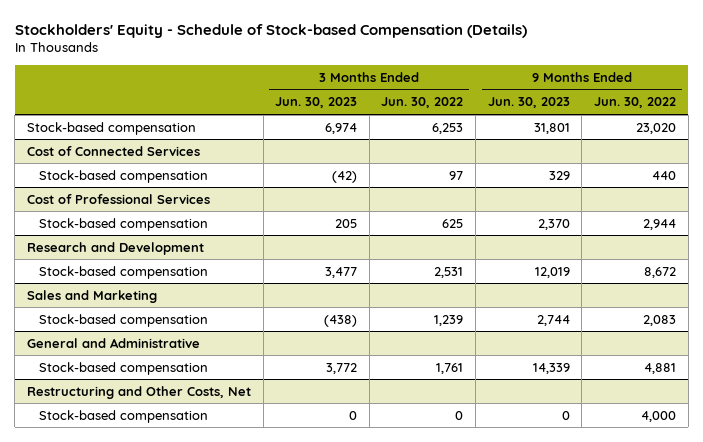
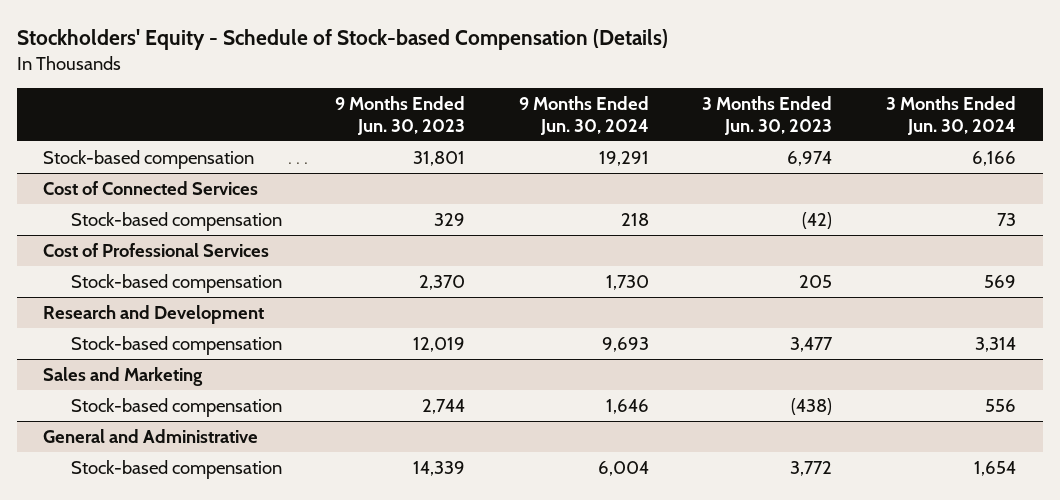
[381,97,464,109] Jun. 30, 2022 -> none
[593,97,676,109] Jun. 30, 2022 -> none
none -> [518,96,649,135] 9 Months Ended Jun. 30, 2024
none -> [886,96,1017,135] 3 Months Ended Jun. 30, 2024
[26,385,251,399] Restructuring and Other Costs, Net -> none
[38,409,208,423] Stock-based compensation -> none

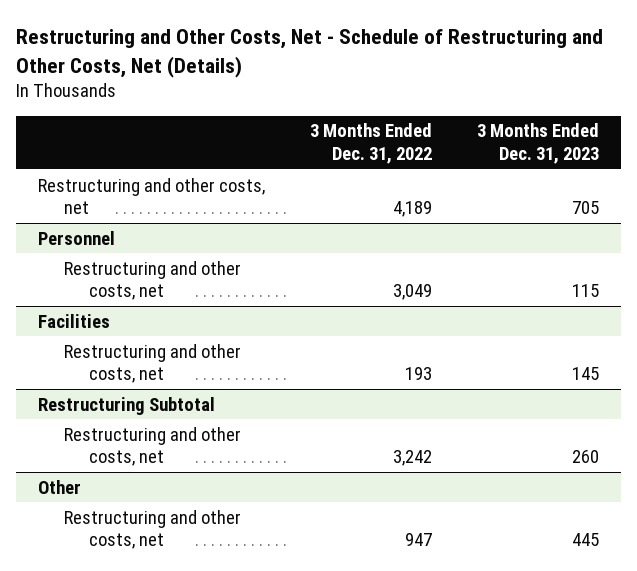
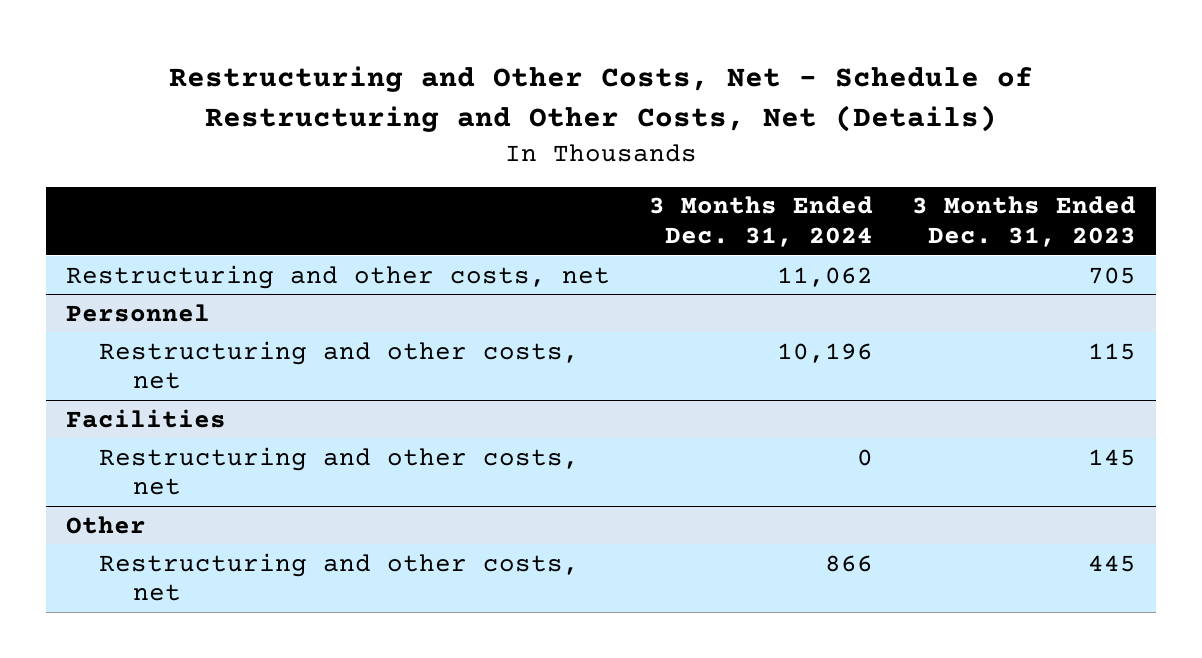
[309,123,432,164] 3 Months Ended Dec. 31, 2022 -> none
none -> [648,196,873,248] 3 Months Ended Dec. 31, 2024
[38,396,216,415] Restructuring Subtotal -> none
[63,426,241,467] Restructuring and other costs, net -> none

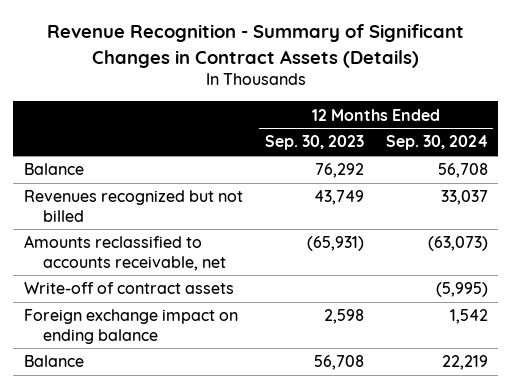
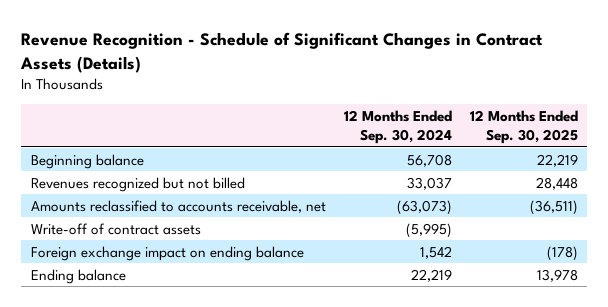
[46,24,464,68] Revenue Recognition - Summary of Significant Changes in Contract Assets (Details) -> [20,32,544,73] Revenue Recognition - Schedule of Significant Changes in Contract Assets (Details)
[264,135,364,151] Sep. 30, 2023 -> none
none -> [469,109,578,145] 12 Months Ended Sep. 30, 2025
[24,163,85,176] Balance -> [30,153,144,169] Beginning balance
[24,355,85,368] Balance -> [30,268,126,284] Ending balance

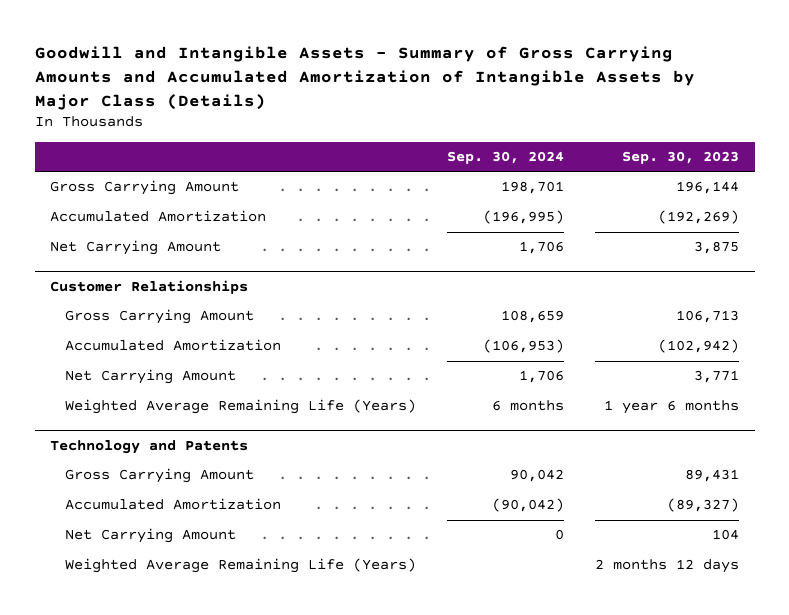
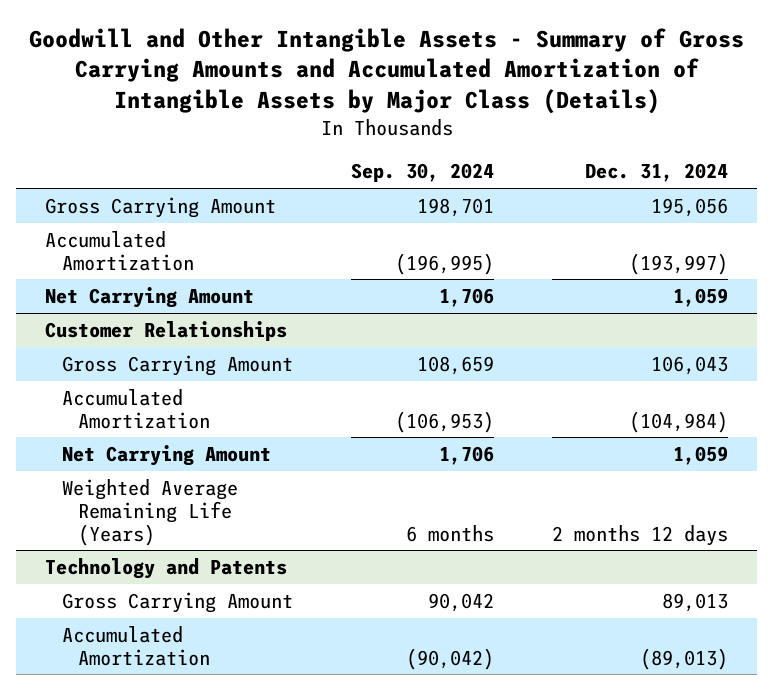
[34,46,695,110] Goodwill and Intangible Assets - Summary of Gross Carrying Amounts and Accumulated Amortization of Intangible Assets by Major Class (Details) -> [28,27,744,115] Goodwill and Other Intangible Assets - Summary of Gross Carrying Amounts and Accumulated Amortization of Intangible Assets by Major Class (Details)
[622,150,740,164] Sep. 30, 2023 -> none
none -> [585,163,729,183] Dec. 31, 2024
[64,528,236,544] Net Carrying Amount -> none
[64,558,416,574] Weighted Average Remaining Life (Years) -> none

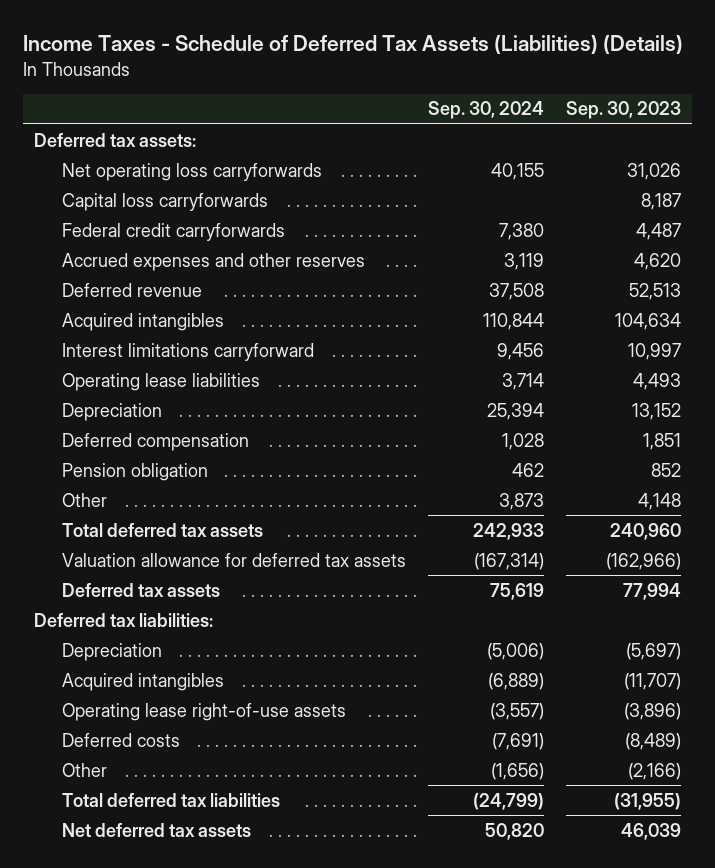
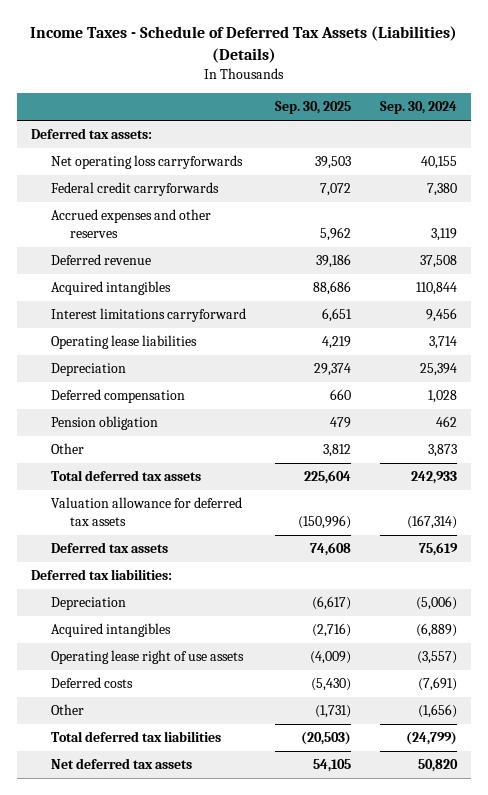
[566,101,682,120] Sep. 30, 2023 -> none
none -> [274,101,351,115] Sep. 30, 2025
[62,192,269,211] Capital loss carryforwards -> none
[62,702,347,721] Operating lease right-of-use assets -> [50,650,244,665] Operating lease right of use assets

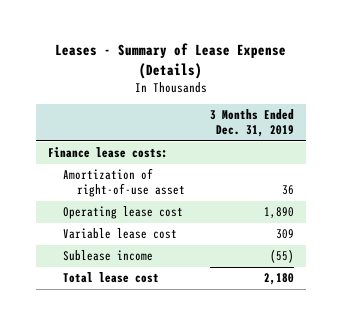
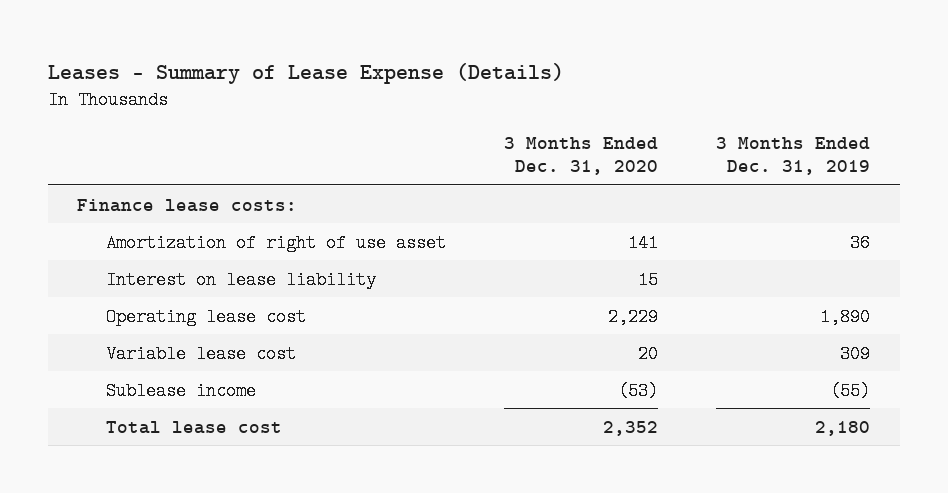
none -> [504,137,659,176] 3 Months Ended Dec. 31, 2020
[62,168,186,198] Amortization of right-of-use asset -> [105,233,446,252] Amortization of right of use asset
none -> [105,270,376,289] Interest on lease liability

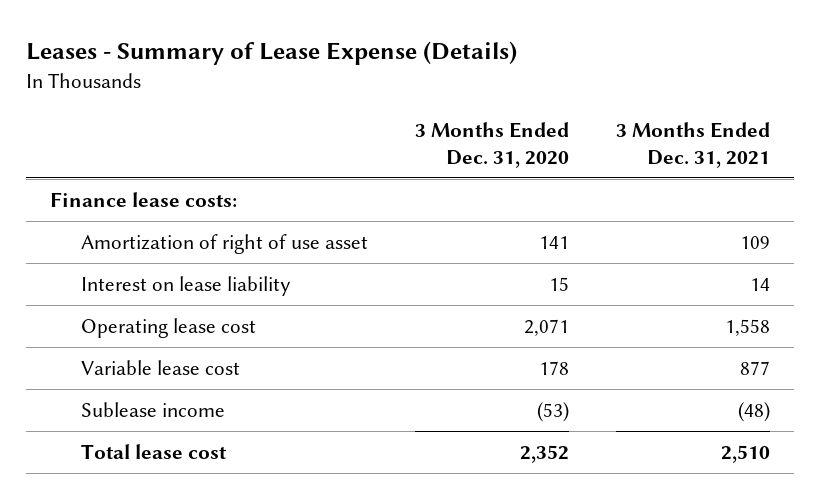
[716,137,871,176] 3 Months Ended Dec. 31, 2019 -> none
none -> [616,121,771,168] 3 Months Ended Dec. 31, 2021
[608,307,659,326] 2,229 -> [524,318,570,336] 2,071
[638,344,659,363] 20 -> [539,360,570,375] 178

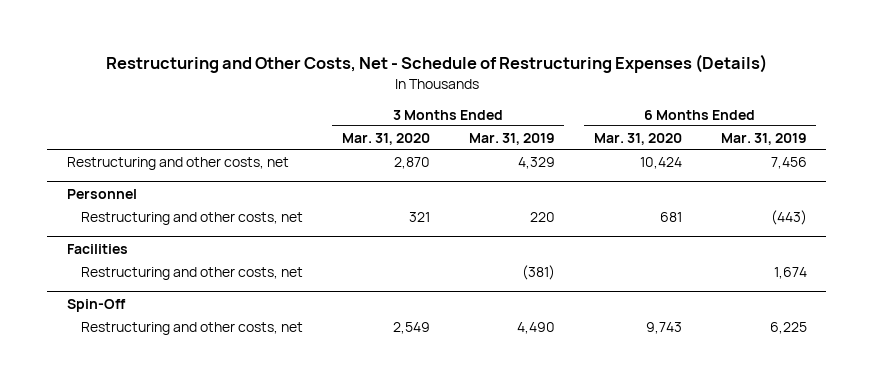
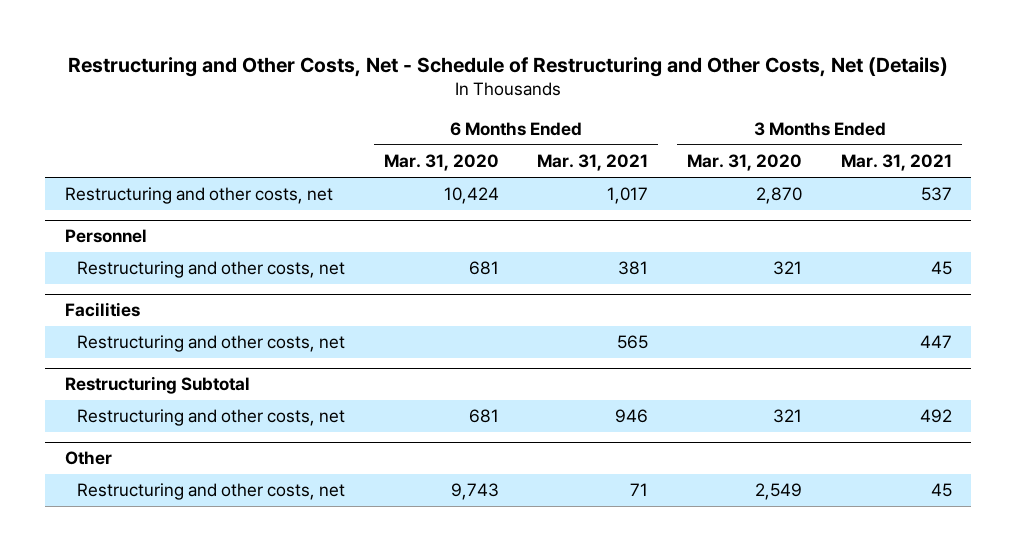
[105,54,767,74] Restructuring and Other Costs, Net - Schedule of Restructuring Expenses (Details) -> [68,57,949,78] Restructuring and Other Costs, Net - Schedule of Restructuring and Other Costs, Net (Details)
[468,132,555,145] Mar. 31, 2019 -> none
[720,132,807,145] Mar. 31, 2019 -> none
none -> [537,154,649,172] Mar. 31, 2021
none -> [841,154,953,172] Mar. 31, 2021
[66,298,126,312] Spin-Off -> none
none -> [64,376,250,395] Restructuring Subtotal
none -> [76,409,345,427] Restructuring and other costs, net
none -> [64,451,112,466] Other

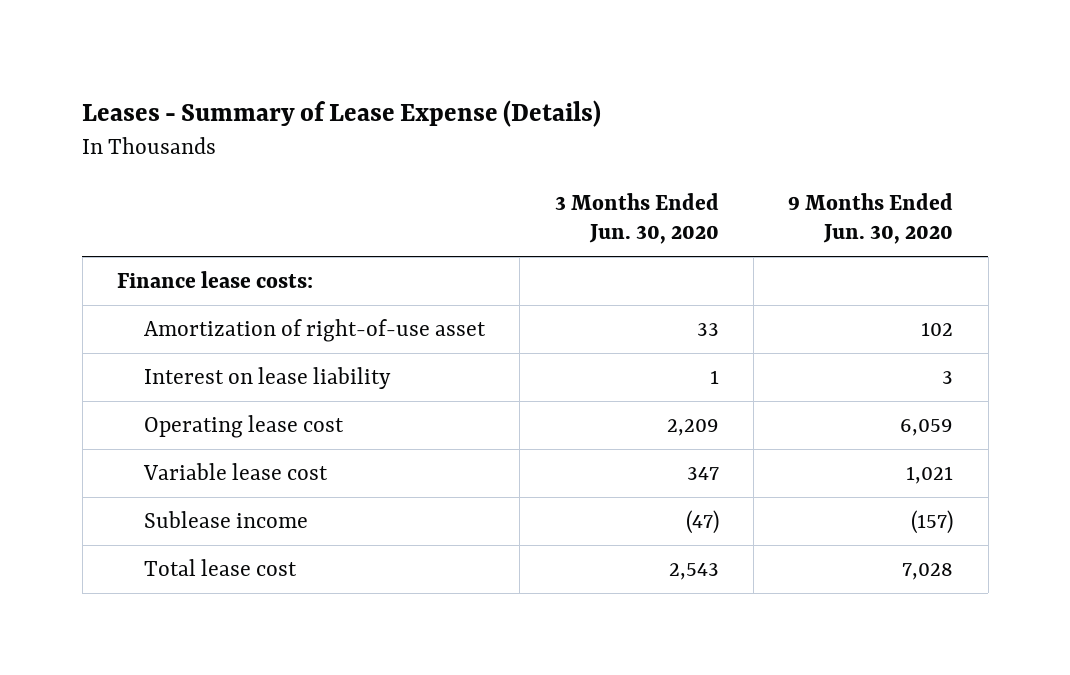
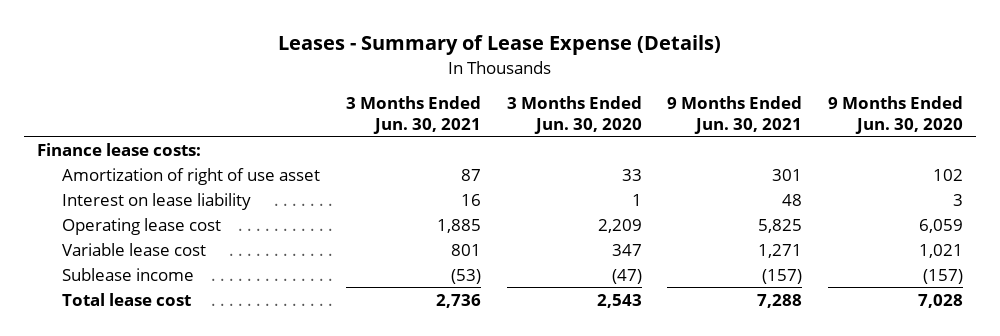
none -> [345,96,481,134] 3 Months Ended Jun. 30, 2021
none -> [667,96,803,134] 9 Months Ended Jun. 30, 2021
[144,319,487,343] Amortization of right-of-use asset -> [62,167,321,185] Amortization of right of use asset

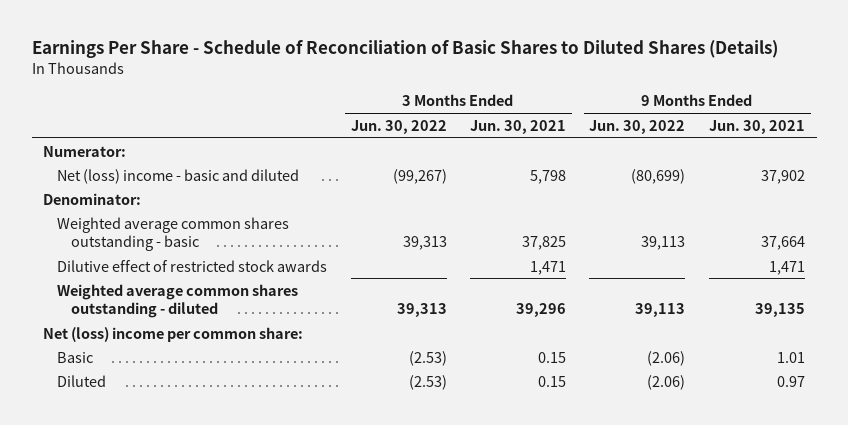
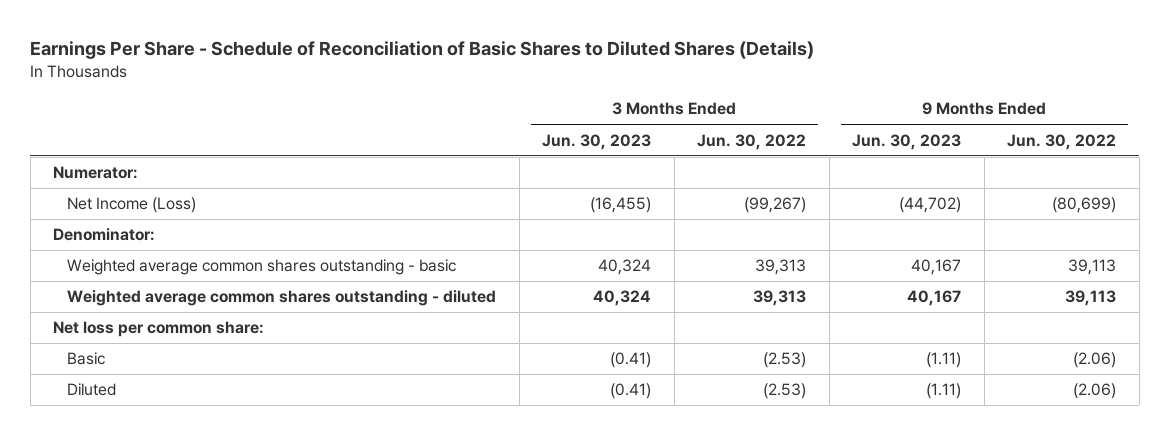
[470,119,567,134] Jun. 30, 2021 -> none
[708,119,805,134] Jun. 30, 2021 -> none
none -> [542,133,652,150] Jun. 30, 2023
none -> [852,133,962,150] Jun. 30, 2023
[57,168,300,184] Net (loss) income - basic and diluted -> [67,197,197,214] Net Income (Loss)
[57,259,328,272] Dilutive effect of restricted stock awards -> none
[43,326,304,342] Net (loss) income per common share: -> [53,321,265,338] Net loss per common share:

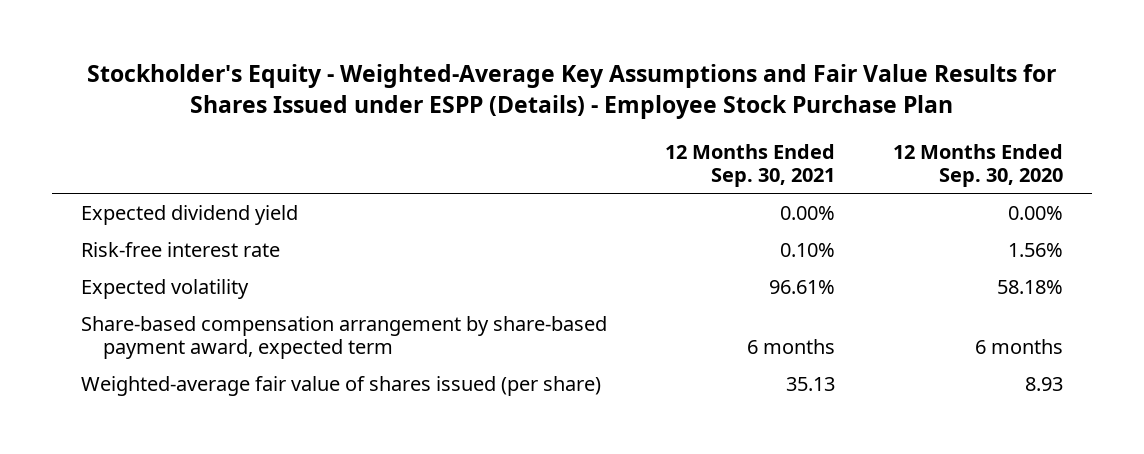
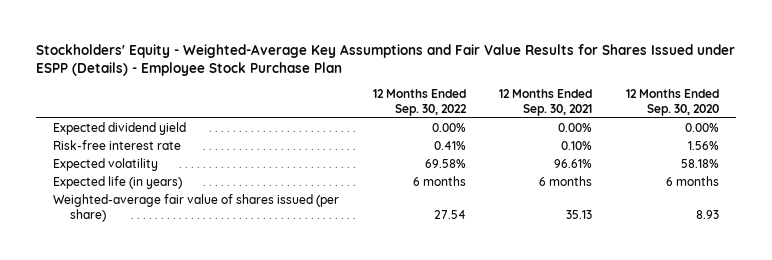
[86,64,1056,120] Stockholder's Equity - Weighted-Average Key Assumptions and Fair Value Results for Shares Issued under ESPP (Details) - Employee Stock Purchase Plan -> [36,43,736,77] Stockholders' Equity - Weighted-Average Key Assumptions and Fair Value Results for Shares Issued under ESPP (Details) - Employee Stock Purchase Plan
none -> [372,89,467,116] 12 Months Ended Sep. 30, 2022
[80,315,607,359] Share-based compensation arrangement by share-based payment award, expected term -> [53,176,183,190] Expected life (in years)

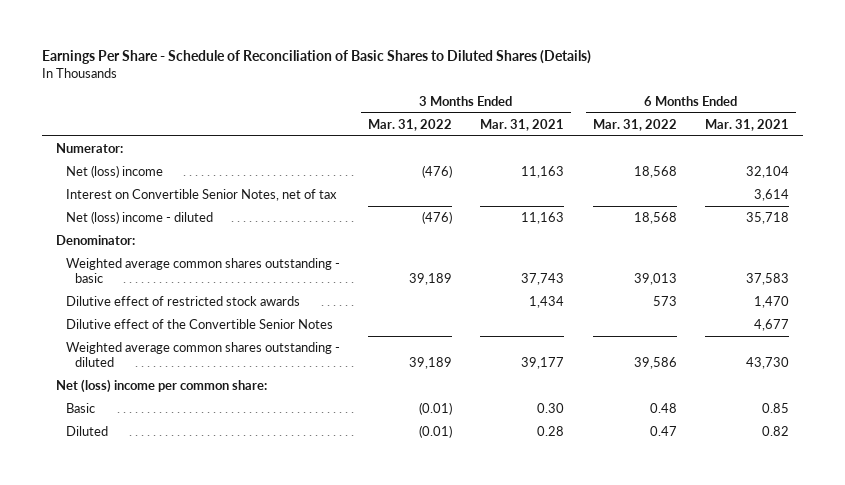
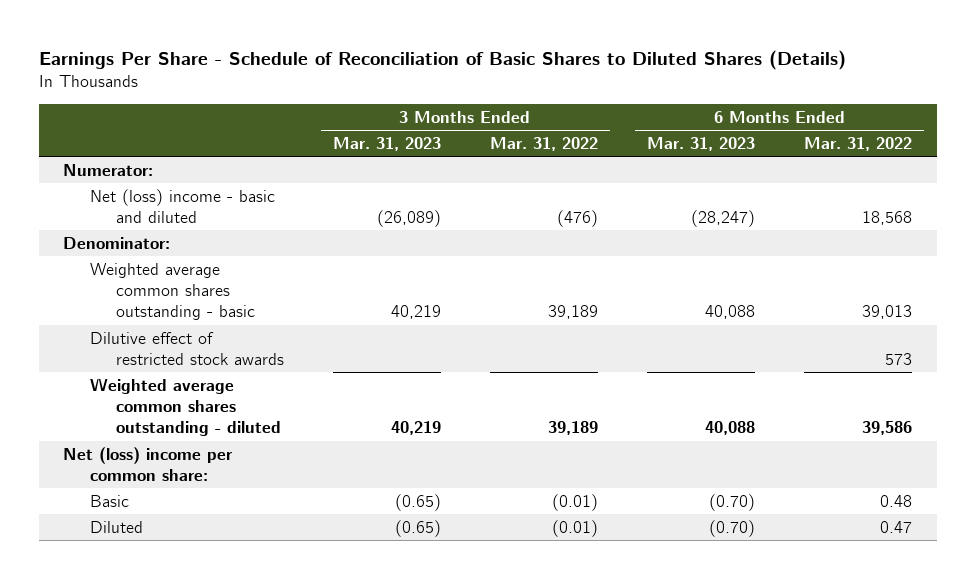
[480,118,565,131] Mar. 31, 2021 -> none
[704,118,789,131] Mar. 31, 2021 -> none
none -> [332,136,441,151] Mar. 31, 2023
none -> [647,136,756,151] Mar. 31, 2023
[65,188,337,201] Interest on Convertible Senior Notes, net of tax -> none
[65,210,213,224] Net (loss) income - diluted -> none
[65,164,163,178] Net (loss) income -> [89,188,275,224] Net (loss) income - basic and diluted
[65,318,333,329] Dilutive effect of the Convertible Senior Notes -> none

